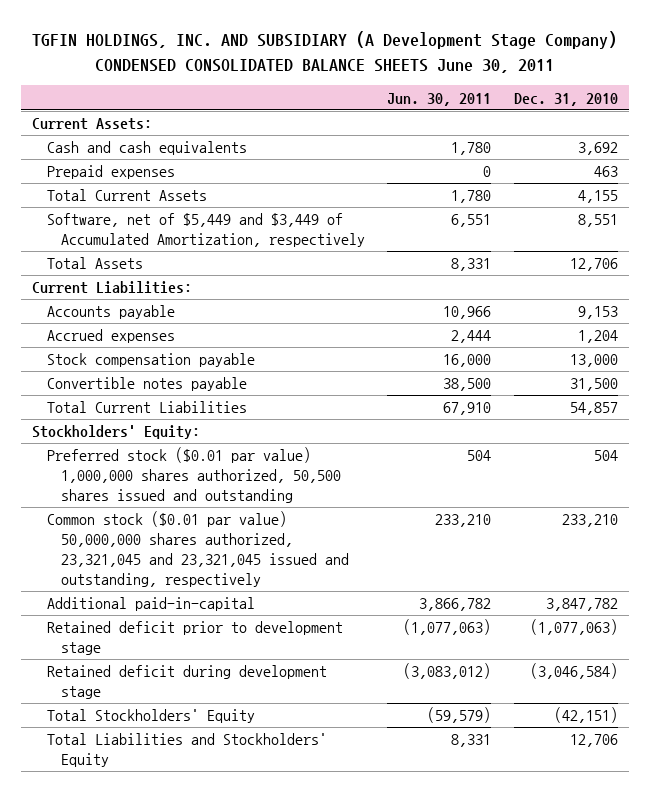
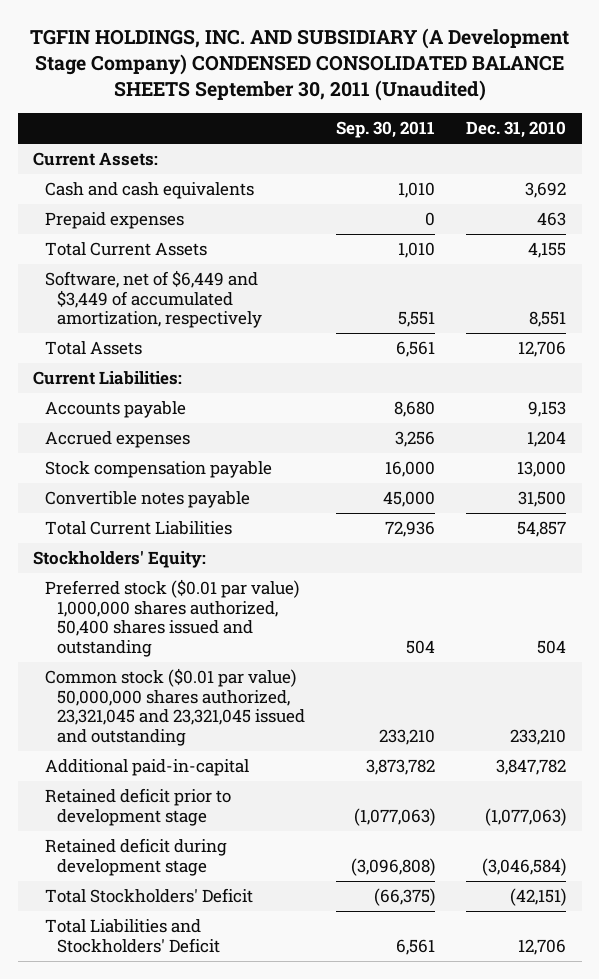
[31,31,617,73] TGFIN HOLDINGS, INC. AND SUBSIDIARY (A Development Stage Company) CONDENSED CONSOLIDATED BALANCE SHEETS June 30, 2011 -> [29,27,569,102] TGFIN HOLDINGS, INC. AND SUBSIDIARY (A Development Stage Company) CONDENSED CONSOLIDATED BALANCE SHEETS September 30, 2011 (Unaudited)
[387,92,492,106] Jun. 30, 2011 -> none
none -> [336,121,436,139] Sep. 30, 2011
[46,213,366,248] Software, net of $5,449 and $3,449 of Accumulated Amortization, respectively -> [45,270,262,329] Software, net of $6,449 and $3,449 of accumulated amortization, respectively
[46,447,342,504] Preferred stock ($0.01 par value) 1,000,000 shares authorized, 50,500 shares issued and outstanding -> [45,579,300,657] Preferred stock ($0.01 par value) 1,000,000 shares authorized, 50,400 shares issued and outstanding
[46,511,350,588] Common stock ($0.01 par value) 50,000,000 shares authorized, 23,321,045 and 23,321,045 issued and outstanding, respectively -> [45,668,305,746] Common stock ($0.01 par value) 50,000,000 shares authorized, 23,321,045 and 23,321,045 issued and outstanding
[46,709,255,724] Total Stockholders' Equity -> [45,888,254,904] Total Stockholders' Deficit
[46,733,327,768] Total Liabilities and Stockholders' Equity -> [45,919,220,953] Total Liabilities and Stockholders' Deficit

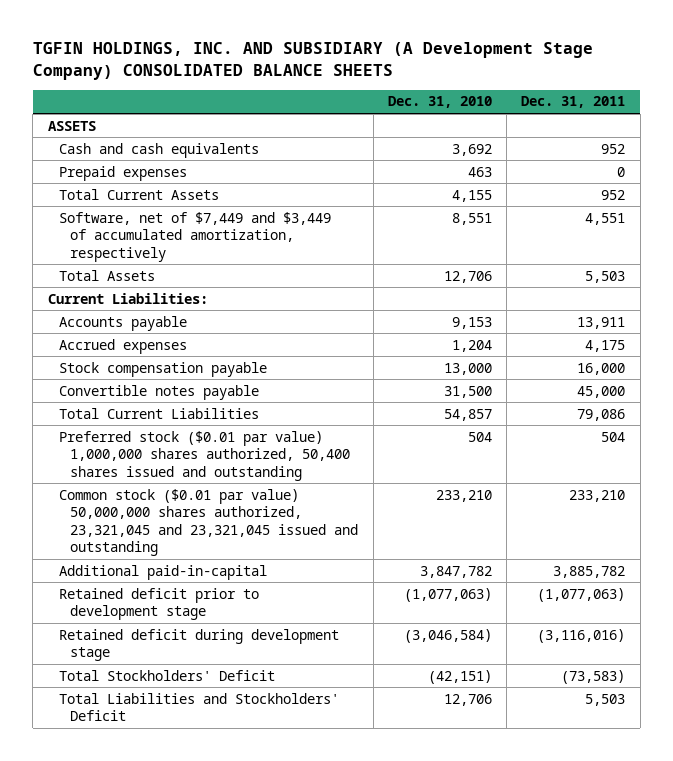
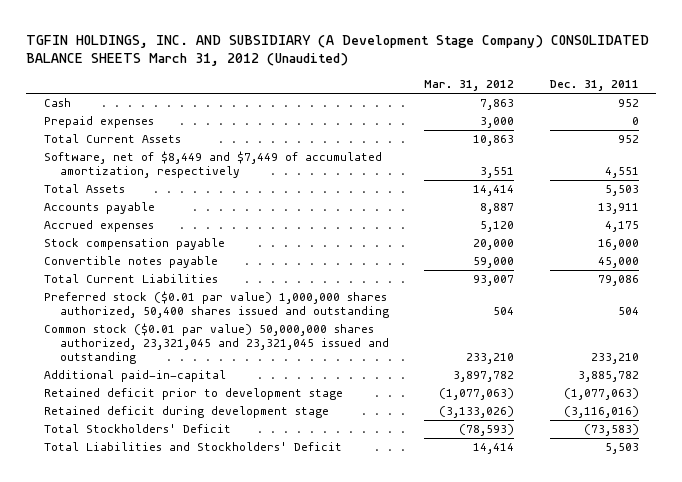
[32,42,593,80] TGFIN HOLDINGS, INC. AND SUBSIDIARY (A Development Stage Company) CONSOLIDATED BALANCE SHEETS -> [26,34,650,67] TGFIN HOLDINGS, INC. AND SUBSIDIARY (A Development Stage Company) CONSOLIDATED BALANCE SHEETS March 31, 2012 (Unaudited)
[387,96,492,109] Dec. 31, 2010 -> none
none -> [424,80,515,92] Mar. 31, 2012
[47,120,96,131] ASSETS -> none
[58,142,259,158] Cash and cash equivalents -> [43,97,71,107] Cash
[58,211,331,262] Software, net of $7,449 and $3,449 of accumulated amortization, respectively -> [43,150,382,179] Software, net of $8,449 and $7,449 of accumulated amortization, respectively
[47,292,208,304] Current Liabilities: -> none

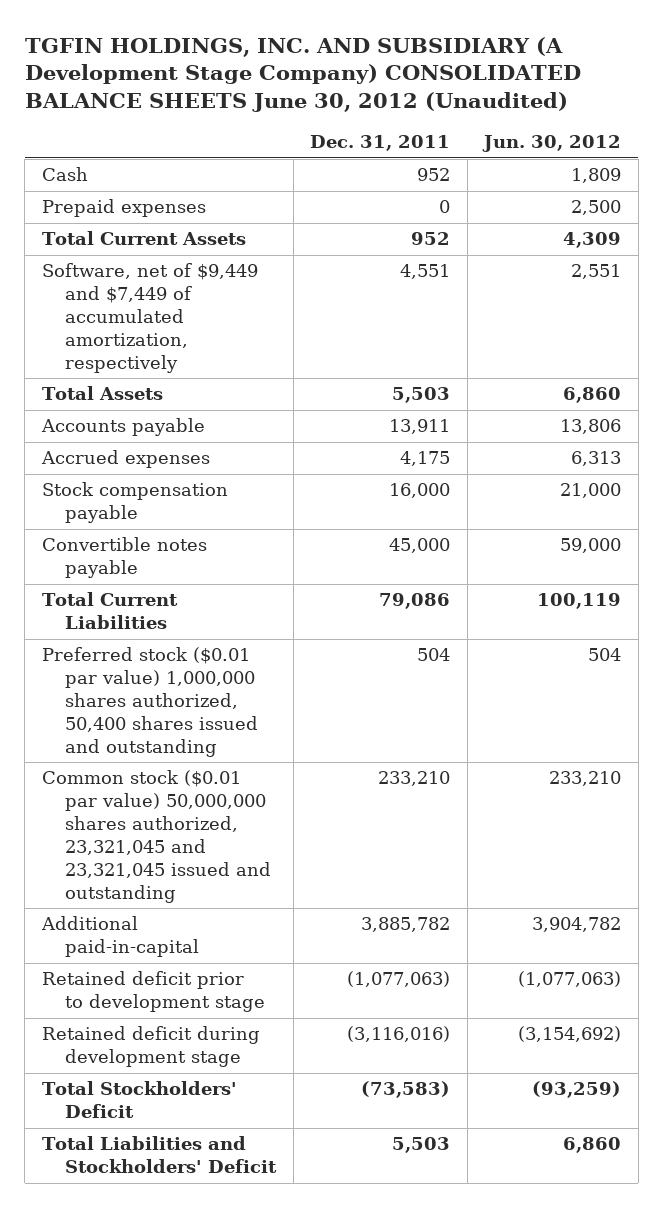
[26,34,650,67] TGFIN HOLDINGS, INC. AND SUBSIDIARY (A Development Stage Company) CONSOLIDATED BALANCE SHEETS March 31, 2012 (Unaudited) -> [24,36,581,113] TGFIN HOLDINGS, INC. AND SUBSIDIARY (A Development Stage Company) CONSOLIDATED BALANCE SHEETS June 30, 2012 (Unaudited)
[424,80,515,92] Mar. 31, 2012 -> none
none -> [482,135,622,153] Jun. 30, 2012
[43,150,382,179] Software, net of $8,449 and $7,449 of accumulated amortization, respectively -> [41,263,258,374] Software, net of $9,449 and $7,449 of accumulated amortization, respectively

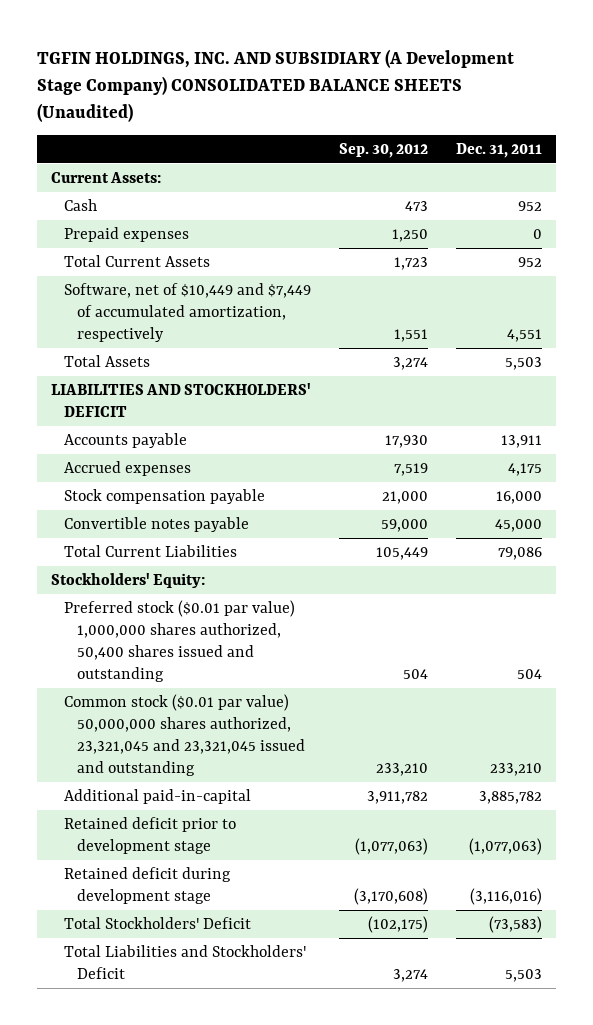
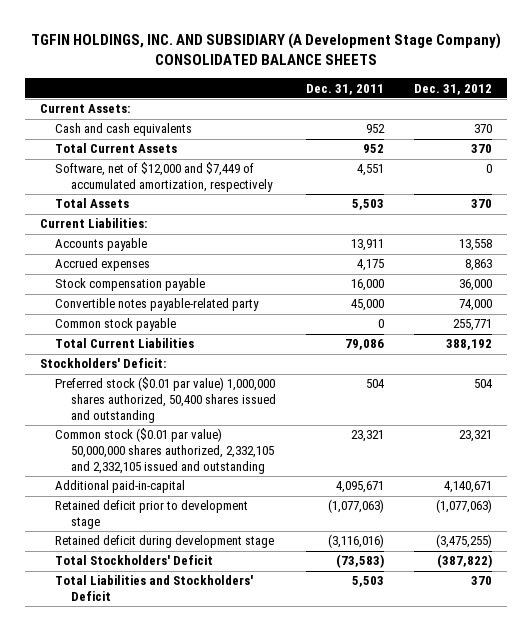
[36,48,514,122] TGFIN HOLDINGS, INC. AND SUBSIDIARY (A Development Stage Company) CONSOLIDATED BALANCE SHEETS (Unaudited) -> [30,33,501,66] TGFIN HOLDINGS, INC. AND SUBSIDIARY (A Development Stage Company) CONSOLIDATED BALANCE SHEETS
[339,142,429,158] Sep. 30, 2012 -> none
none -> [413,83,492,95] Dec. 31, 2012
[63,226,189,242] Prepaid expenses -> none
[63,198,97,211] Cash -> [55,123,193,137] Cash and cash equivalents
[63,282,311,342] Software, net of $10,449 and $7,449 of accumulated amortization, respectively -> [55,162,274,192] Software, net of $12,000 and $7,449 of accumulated amortization, respectively
[50,382,311,417] LIABILITIES AND STOCKHOLDERS' DEFICIT -> none
none -> [39,218,147,229] Current Liabilities:
[63,516,249,532] Convertible notes payable -> [55,298,260,312] Convertible notes payable-related party
none -> [55,318,177,332] Common stock payable
[50,572,205,588] Stockholders' Equity: -> [39,358,166,369] Stockholders' Deficit:
[63,693,306,776] Common stock ($0.01 par value) 50,000,000 shares authorized, 23,321,045 and 23,321,045 issued and outstanding -> [55,428,275,474] Common stock ($0.01 par value) 50,000,000 shares authorized, 2,332,105 and 2,332,105 issued and outstanding
[490,762,543,776] 233,210 -> [351,430,385,443] 23,321
[479,790,543,804] 3,885,782 -> [336,481,385,494] 4,095,671

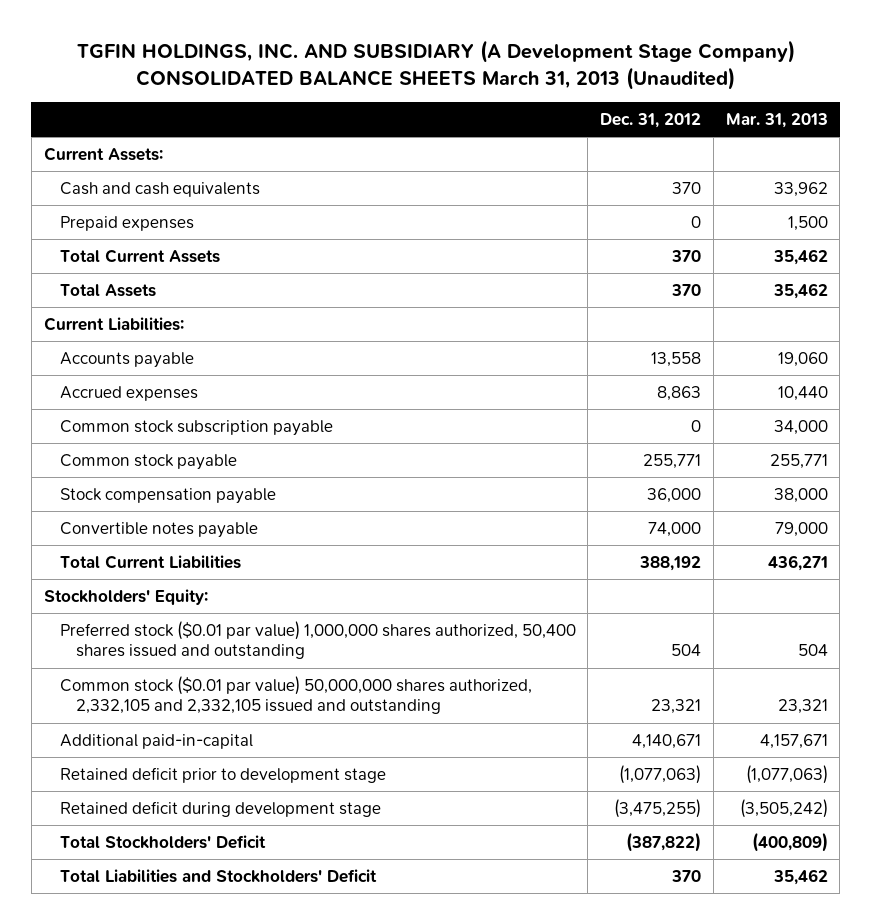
[30,33,501,66] TGFIN HOLDINGS, INC. AND SUBSIDIARY (A Development Stage Company) CONSOLIDATED BALANCE SHEETS -> [76,40,795,90] TGFIN HOLDINGS, INC. AND SUBSIDIARY (A Development Stage Company) CONSOLIDATED BALANCE SHEETS March 31, 2013 (Unaudited)
[306,83,385,95] Dec. 31, 2011 -> none
none -> [725,113,828,129] Mar. 31, 2013
none -> [59,215,194,231] Prepaid expenses
[55,162,274,192] Software, net of $12,000 and $7,449 of accumulated amortization, respectively -> none
[55,298,260,312] Convertible notes payable-related party -> none
none -> [59,419,333,436] Common stock subscription payable
[55,278,206,292] Stock compensation payable -> [59,487,276,504] Stock compensation payable
none -> [59,521,258,538] Convertible notes payable
[39,358,166,369] Stockholders' Deficit: -> [43,588,208,605] Stockholders' Equity:

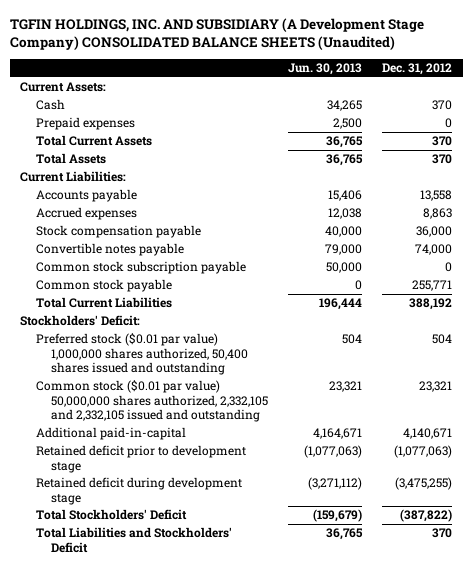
[76,40,795,90] TGFIN HOLDINGS, INC. AND SUBSIDIARY (A Development Stage Company) CONSOLIDATED BALANCE SHEETS March 31, 2013 (Unaudited) -> [10,17,425,51] TGFIN HOLDINGS, INC. AND SUBSIDIARY (A Development Stage Company) CONSOLIDATED BALANCE SHEETS (Unaudited)
[725,113,828,129] Mar. 31, 2013 -> none
none -> [288,63,363,76] Jun. 30, 2013
[59,181,260,197] Cash and cash equivalents -> [35,99,65,111] Cash
[59,419,333,436] Common stock subscription payable -> [35,261,246,275] Common stock subscription payable
[59,453,237,470] Common stock payable -> [35,279,172,293] Common stock payable
[43,588,208,605] Stockholders' Equity: -> [20,315,141,327] Stockholders' Deficit:

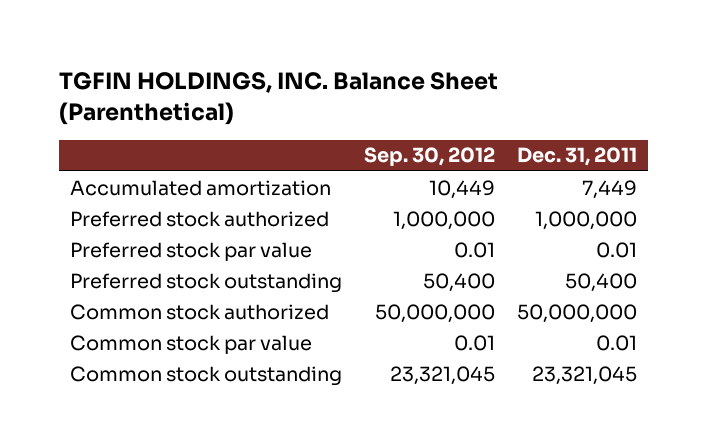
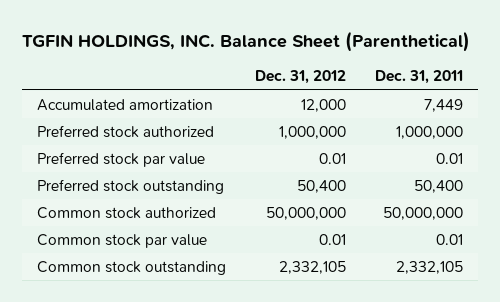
[363,147,495,167] Sep. 30, 2012 -> none
none -> [254,70,346,85] Dec. 31, 2012
[531,365,637,385] 23,321,045 -> [396,261,464,275] 2,332,105

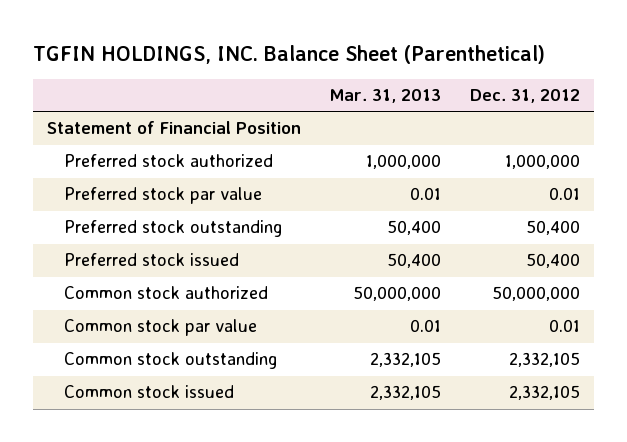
[375,70,464,85] Dec. 31, 2011 -> none
none -> [329,89,442,104] Mar. 31, 2013
[36,99,213,112] Accumulated amortization -> none
none -> [46,121,301,135] Statement of Financial Position
none -> [63,253,239,267] Preferred stock issued
none -> [63,385,234,399] Common stock issued

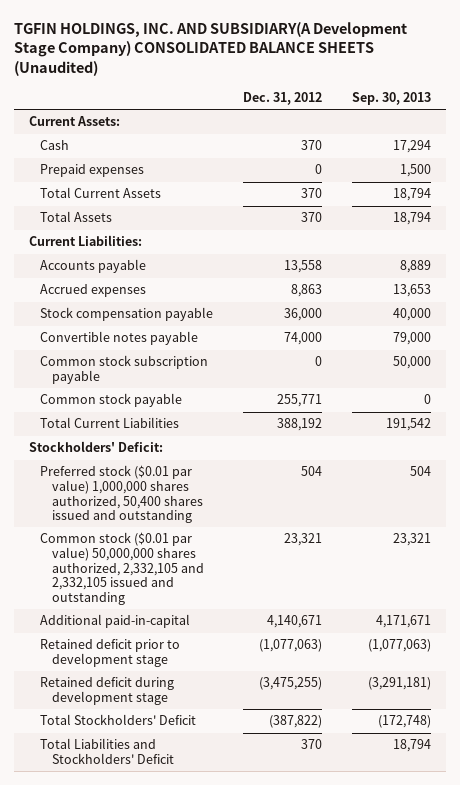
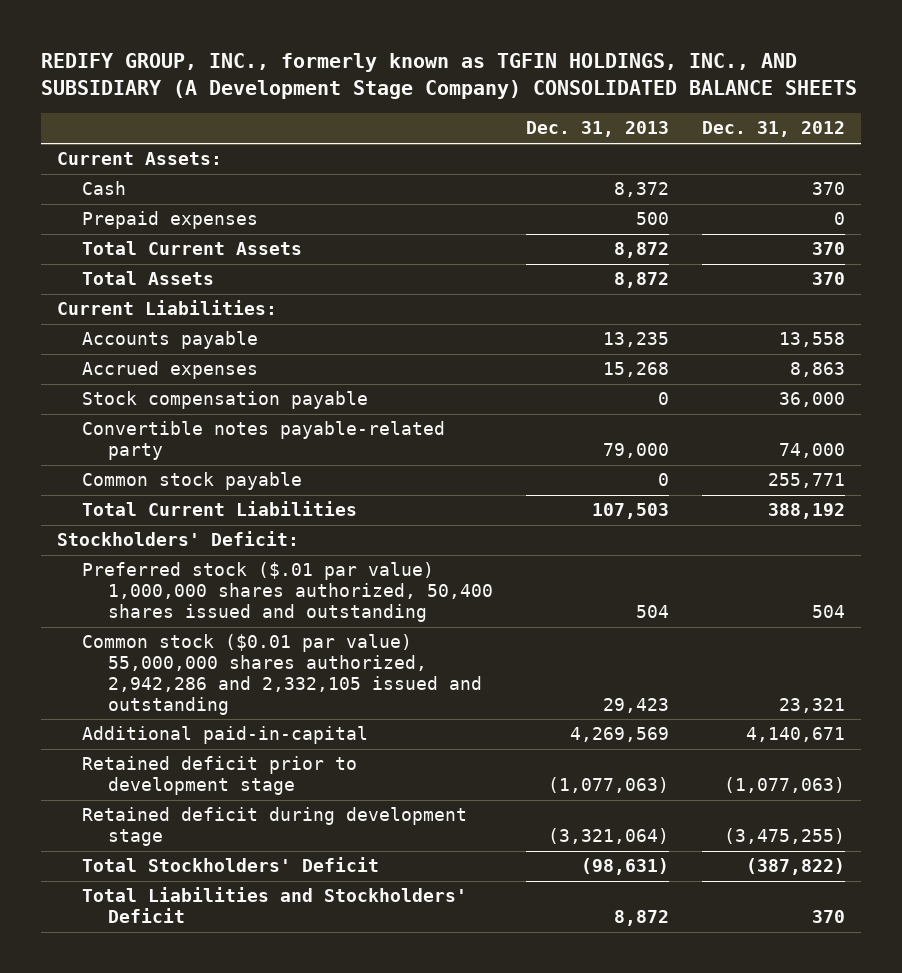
[14,21,408,76] TGFIN HOLDINGS, INC. AND SUBSIDIARY(A Development Stage Company) CONSOLIDATED BALANCE SHEETS (Unaudited) -> [40,52,857,100] REDIFY GROUP, INC., formerly known as TGFIN HOLDINGS, INC., AND SUBSIDIARY (A Development Stage Company) CONSOLIDATED BALANCE SHEETS
[351,91,431,105] Sep. 30, 2013 -> none
none -> [525,121,669,138] Dec. 31, 2013
[40,355,209,385] Common stock subscription payable -> none
[40,331,199,346] Convertible notes payable -> [82,421,446,461] Convertible notes payable-related party
[40,465,203,524] Preferred stock ($0.01 par value) 1,000,000 shares authorized, 50,400 shares issued and outstanding -> [82,562,493,623] Preferred stock ($.01 par value) 1,000,000 shares authorized, 50,400 shares issued and outstanding
[40,532,204,605] Common stock ($0.01 par value) 50,000,000 shares authorized, 2,332,105 and 2,332,105 issued and outstanding -> [82,634,482,715] Common stock ($0.01 par value) 55,000,000 shares authorized, 2,942,286 and 2,332,105 issued and outstanding

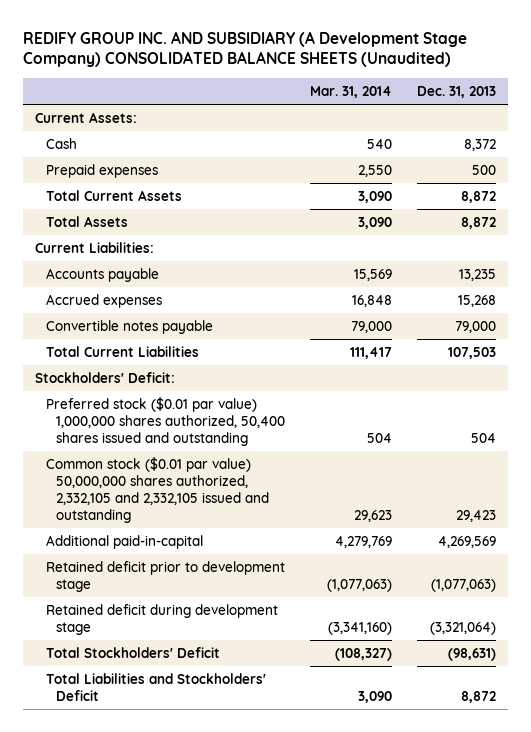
[40,52,857,100] REDIFY GROUP, INC., formerly known as TGFIN HOLDINGS, INC., AND SUBSIDIARY (A Development Stage Company) CONSOLIDATED BALANCE SHEETS -> [22,30,467,68] REDIFY GROUP INC. AND SUBSIDIARY (A Development Stage Company) CONSOLIDATED BALANCE SHEETS (Unaudited)
[701,121,845,138] Dec. 31, 2012 -> none
none -> [309,85,392,98] Mar. 31, 2014
[82,391,369,410] Stock compensation payable -> none
[82,472,303,491] Common stock payable -> none
[82,421,446,461] Convertible notes payable-related party -> [45,320,213,335] Convertible notes payable
[82,562,493,623] Preferred stock ($.01 par value) 1,000,000 shares authorized, 50,400 shares issued and outstanding -> [45,397,286,446] Preferred stock ($0.01 par value) 1,000,000 shares authorized, 50,400 shares issued and outstanding
[82,634,482,715] Common stock ($0.01 par value) 55,000,000 shares authorized, 2,942,286 and 2,332,105 issued and outstanding -> [45,457,270,523] Common stock ($0.01 par value) 50,000,000 shares authorized, 2,332,105 and 2,332,105 issued and outstanding

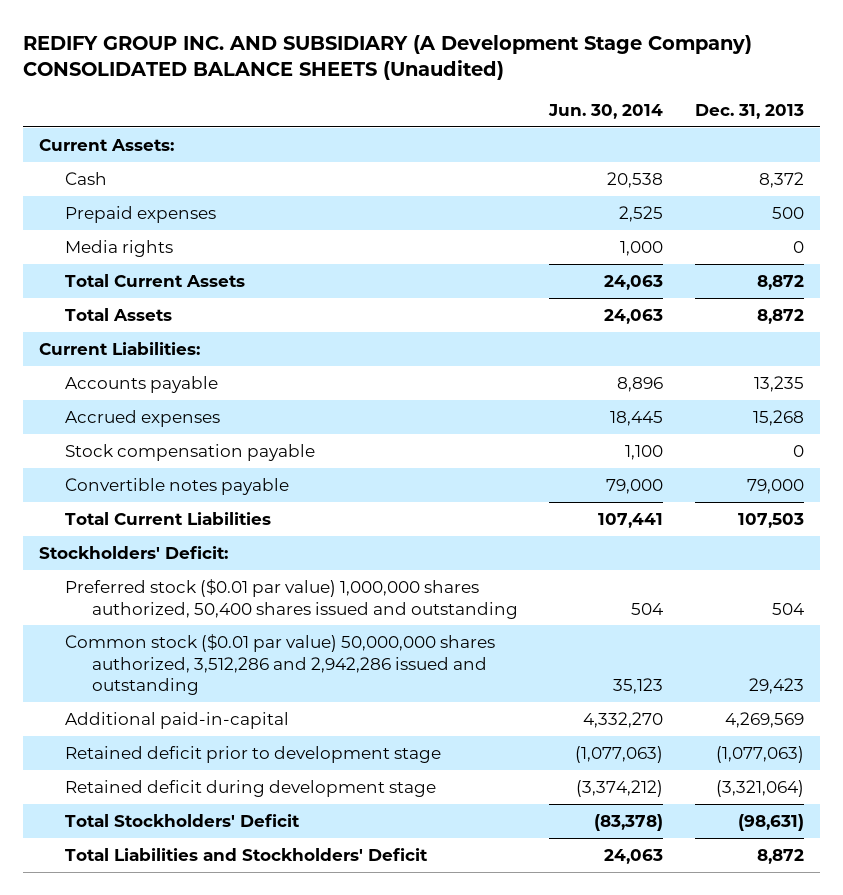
[309,85,392,98] Mar. 31, 2014 -> none
none -> [548,103,664,119] Jun. 30, 2014
none -> [65,239,174,257] Media rights
none -> [65,443,316,461] Stock compensation payable
[45,457,270,523] Common stock ($0.01 par value) 50,000,000 shares authorized, 2,332,105 and 2,332,105 issued and outstanding -> [65,633,496,696] Common stock ($0.01 par value) 50,000,000 shares authorized, 3,512,286 and 2,942,286 issued and outstanding

